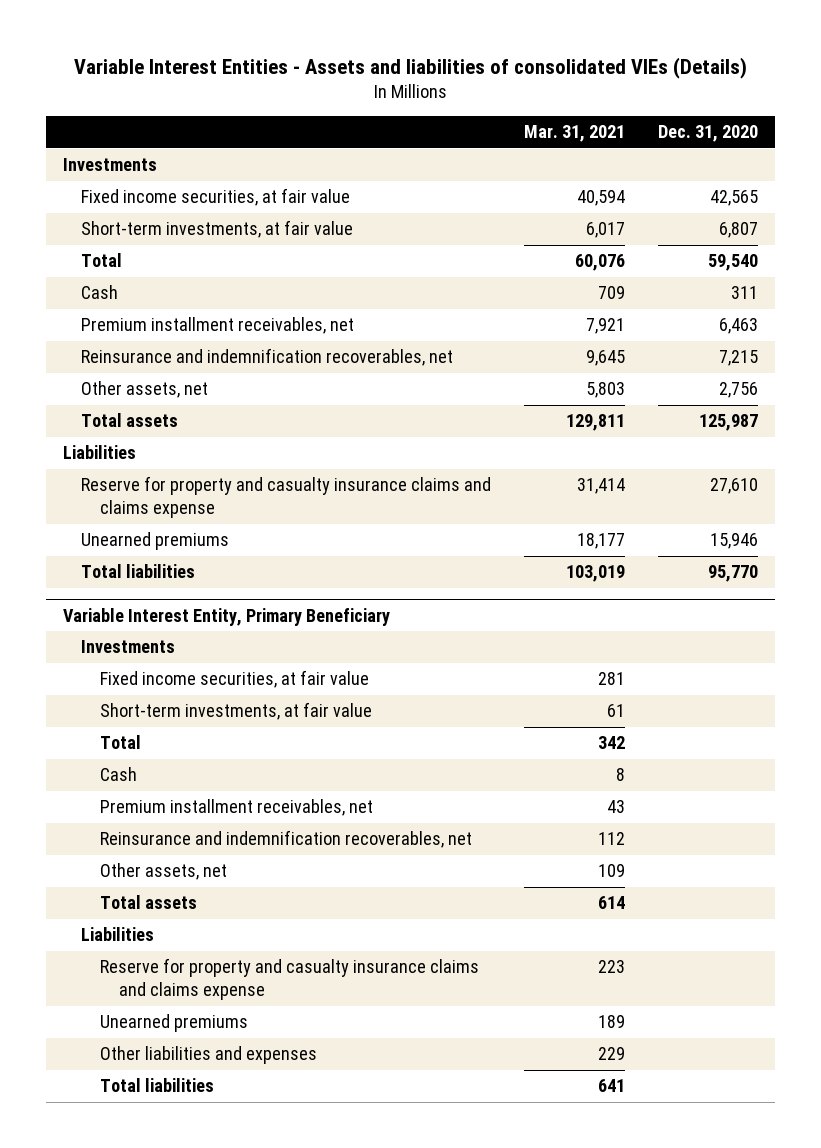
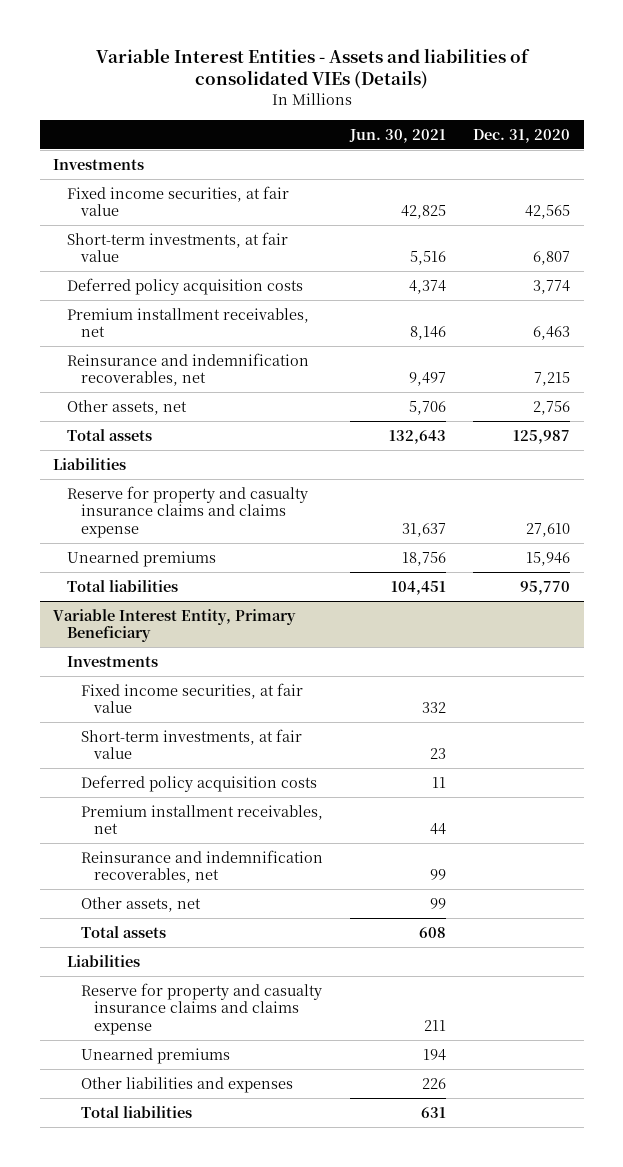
[524,125,626,143] Mar. 31, 2021 -> none
none -> [348,128,446,143] Jun. 30, 2021
[81,253,123,268] Total -> none
[81,285,119,300] Cash -> none
none -> [66,277,303,295] Deferred policy acquisition costs
[100,735,142,750] Total -> none
[100,767,138,782] Cash -> none
none -> [80,774,317,792] Deferred policy acquisition costs

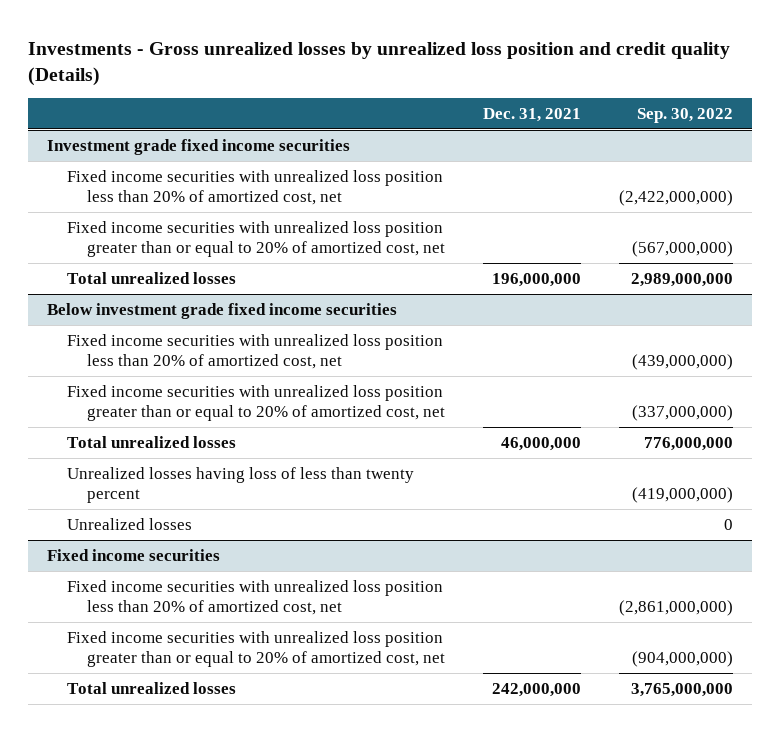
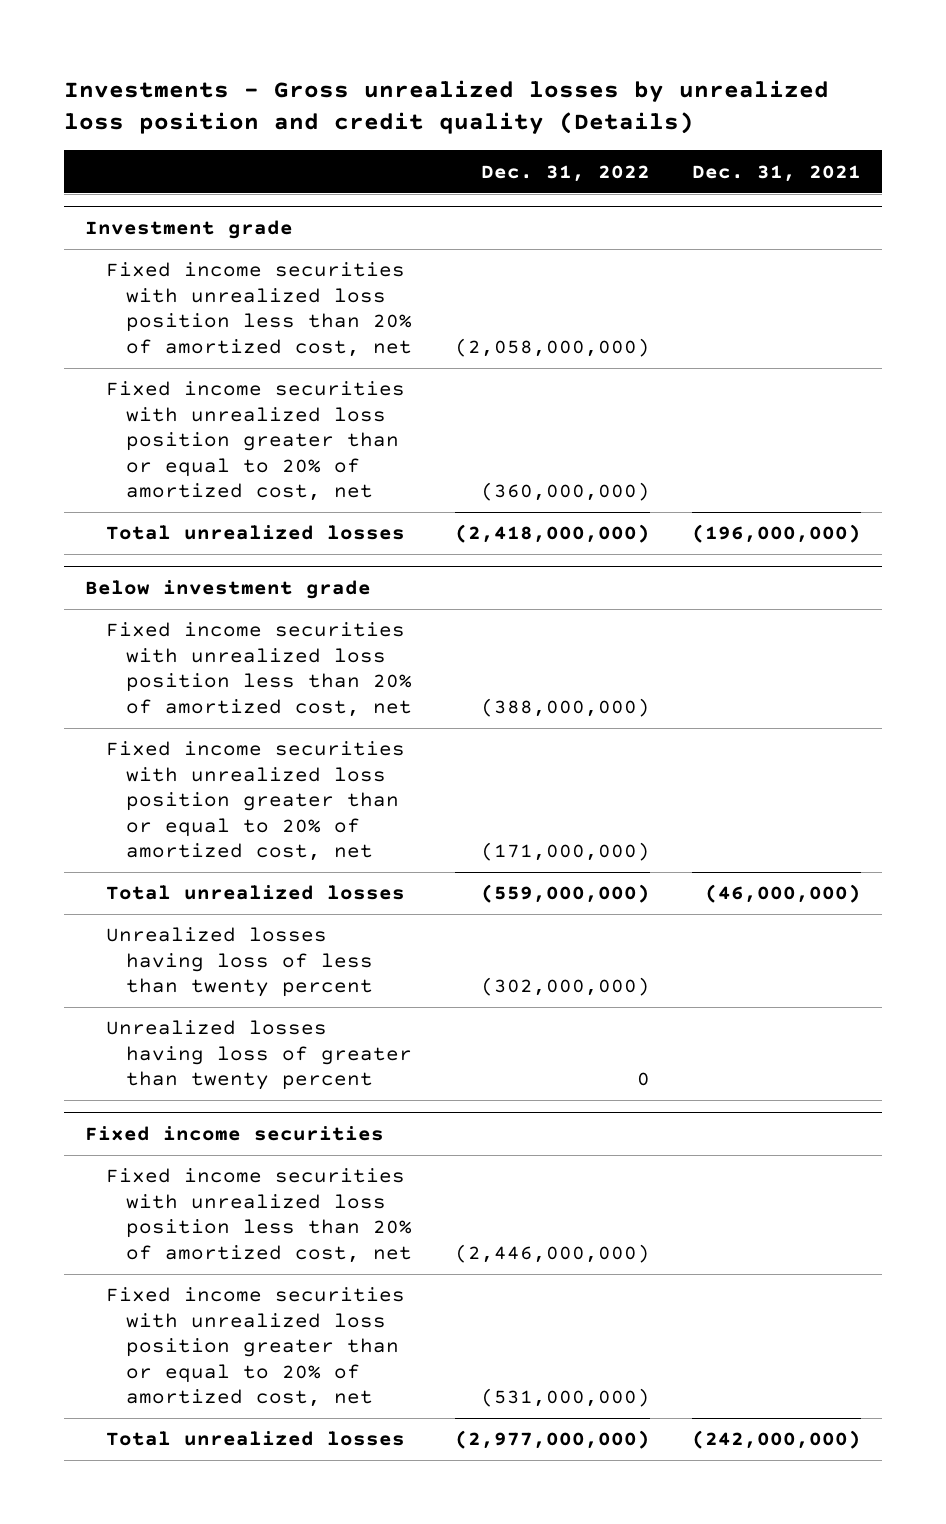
[636,107,733,123] Sep. 30, 2022 -> none
none -> [480,164,650,182] Dec. 31, 2022
[47,139,351,156] Investment grade fixed income securities -> [85,220,294,240] Investment grade
[492,273,582,288] 196,000,000 -> [692,524,862,544] (196,000,000)
[47,303,398,320] Below investment grade fixed income securities -> [85,580,372,600] Below investment grade
[501,437,582,452] 46,000,000 -> [705,884,862,904] (46,000,000)
[67,518,193,531] Unrealized losses -> none
none -> [105,1020,413,1091] Unrealized losses having loss of greater than twenty percent
[492,683,582,698] 242,000,000 -> [692,1430,862,1450] (242,000,000)

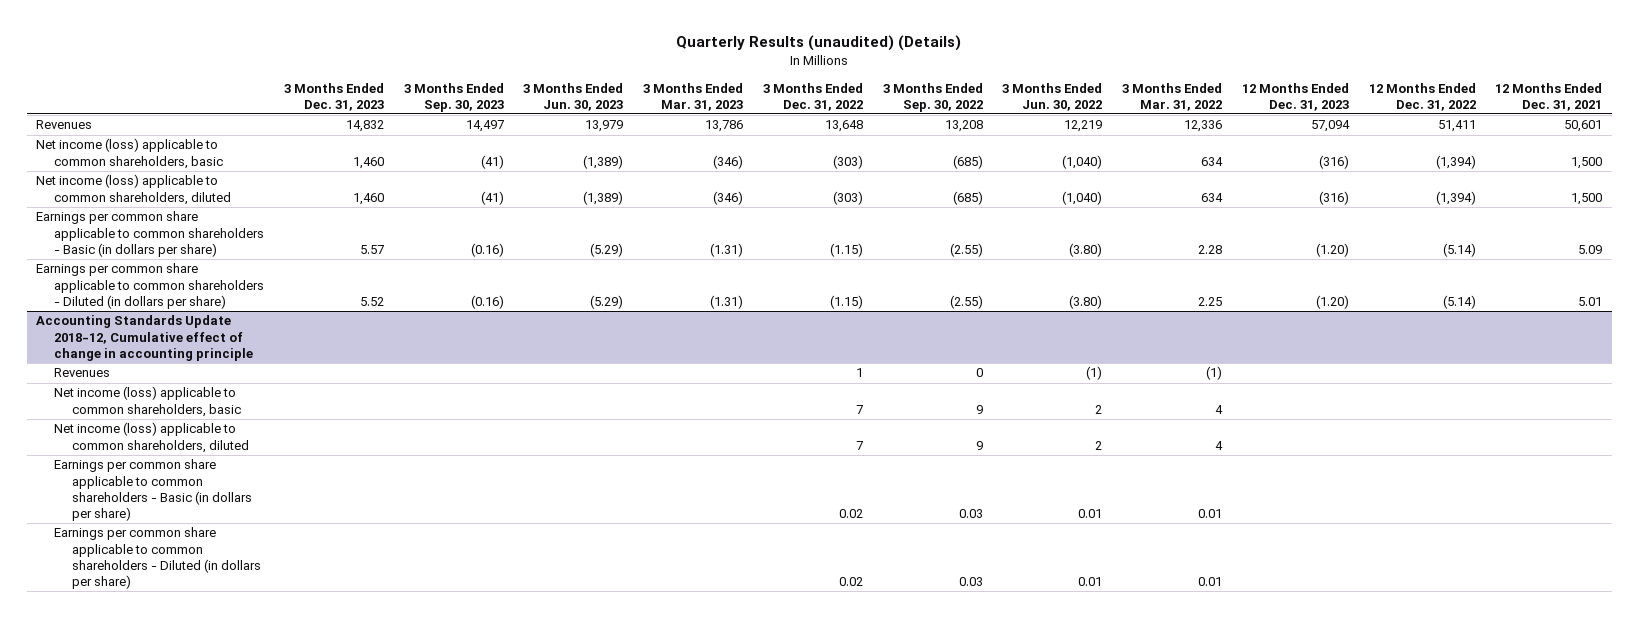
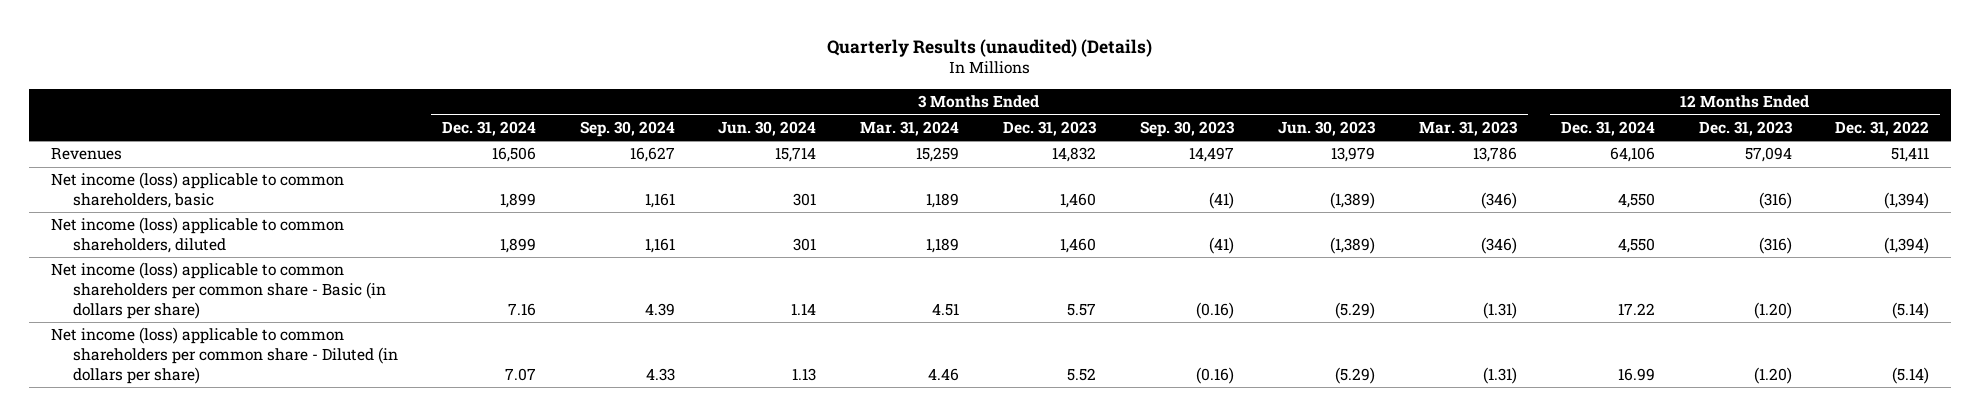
[762,82,863,111] 3 Months Ended Dec. 31, 2022 -> none
[882,82,983,112] 3 Months Ended Sep. 30, 2022 -> none
[1002,82,1103,111] 3 Months Ended Jun. 30, 2022 -> none
[1122,82,1223,111] 3 Months Ended Mar. 31, 2022 -> none
[1495,82,1603,111] 12 Months Ended Dec. 31, 2021 -> none
none -> [441,120,536,136] Dec. 31, 2024
none -> [579,120,675,137] Sep. 30, 2024
none -> [718,120,817,136] Jun. 30, 2024
none -> [860,120,960,136] Mar. 31, 2024
none -> [1560,120,1655,136] Dec. 31, 2024
[36,315,254,361] Accounting Standards Update 2018-12, Cumulative effect of change in accounting principle -> none
[54,368,111,378] Revenues -> none
[54,386,241,417] Net income (loss) applicable to common shareholders, basic -> none
[54,422,249,453] Net income (loss) applicable to common shareholders, diluted -> none
[54,459,252,522] Earnings per common share applicable to common shareholders - Basic (in dollars per share) -> none
[54,527,261,590] Earnings per common share applicable to common shareholders - Diluted (in dollars per share) -> none
[36,211,265,257] Earnings per common share applicable to common shareholders - Basic (in dollars per share) -> [50,262,386,319] Net income (loss) applicable to common shareholders per common share - Basic (in dollars per share)
[36,263,265,309] Earnings per common share applicable to common shareholders - Diluted (in dollars per share) -> [50,327,398,384] Net income (loss) applicable to common shareholders per common share - Diluted (in dollars per share)

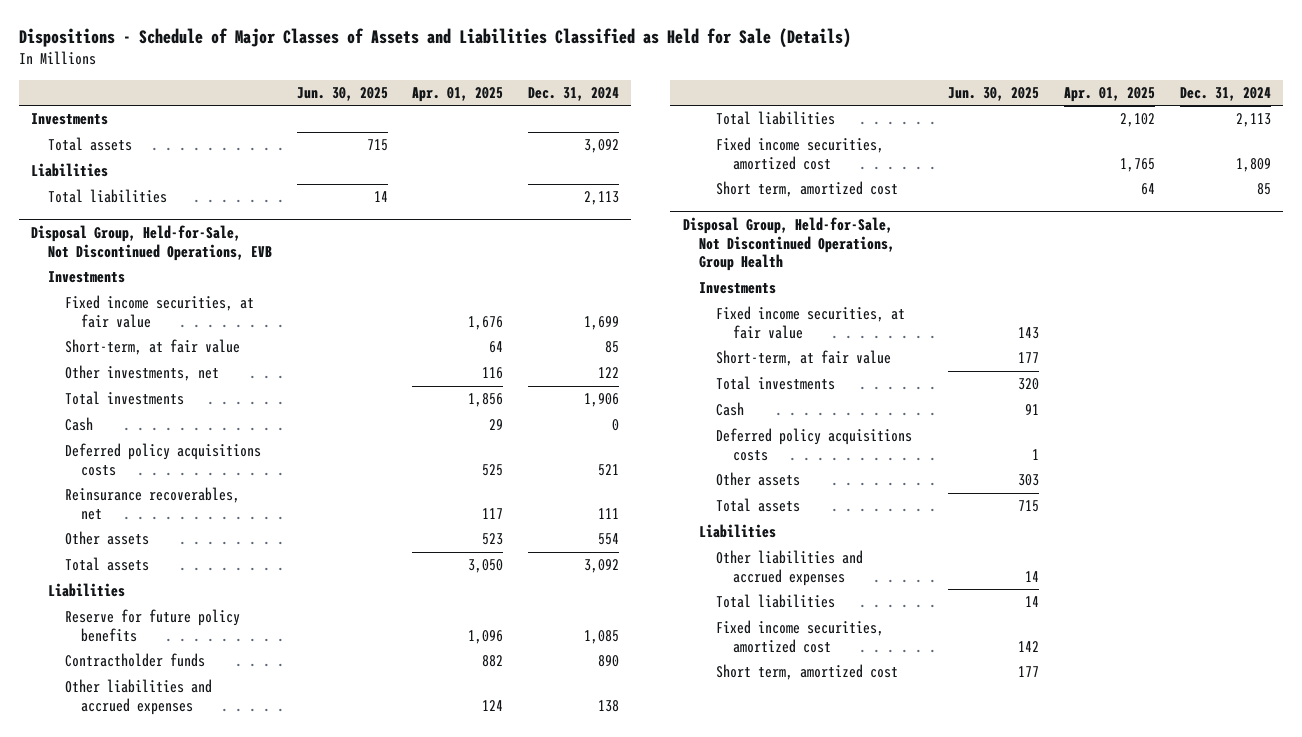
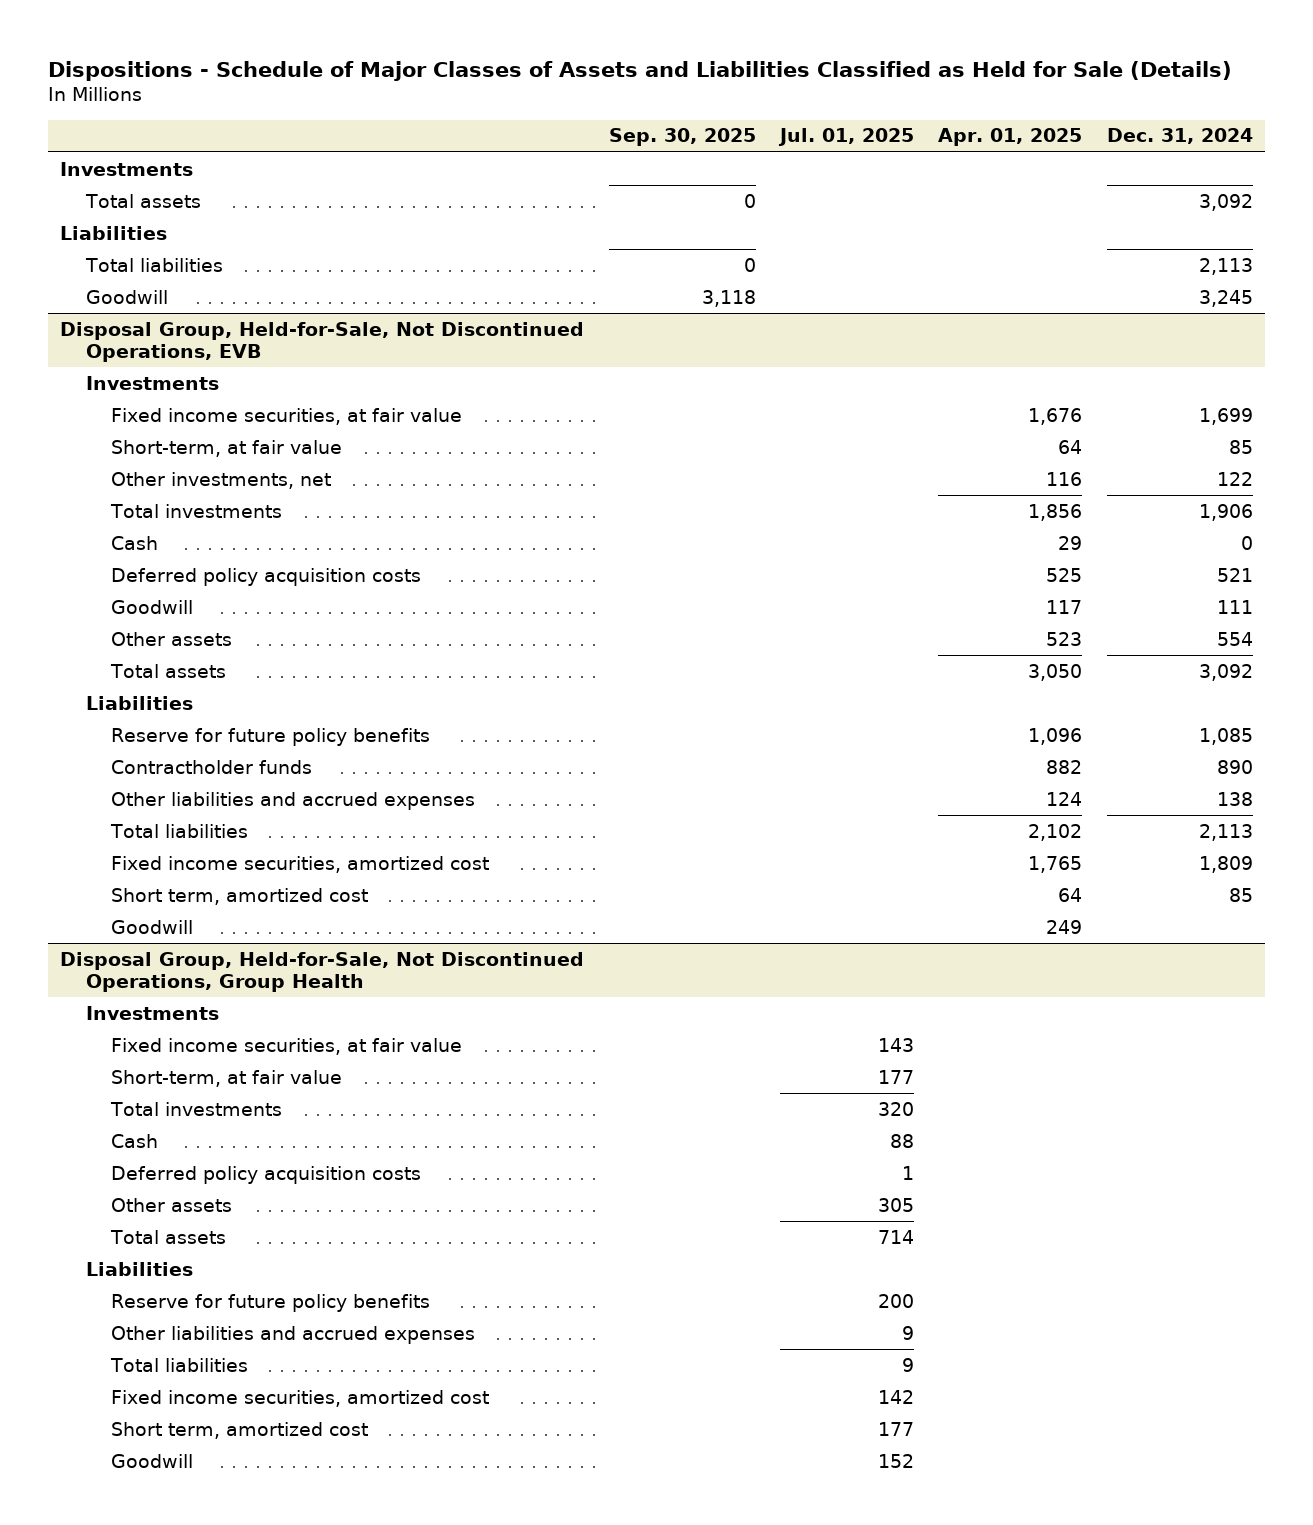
[296,87,388,102] Jun. 30, 2025 -> none
none -> [608,128,756,147] Sep. 30, 2025
none -> [778,128,915,147] Jul. 01, 2025
none -> [85,289,168,304] Goodwill
[64,443,261,477] Deferred policy acquisitions costs -> [110,567,421,586] Deferred policy acquisition costs
[64,487,240,521] Reinsurance recoverables, net -> [110,599,193,614] Goodwill
none -> [110,919,193,934] Goodwill
[716,428,913,462] Deferred policy acquisitions costs -> [110,1165,421,1184] Deferred policy acquisition costs
none -> [110,1293,430,1312] Reserve for future policy benefits
none -> [110,1453,193,1468] Goodwill

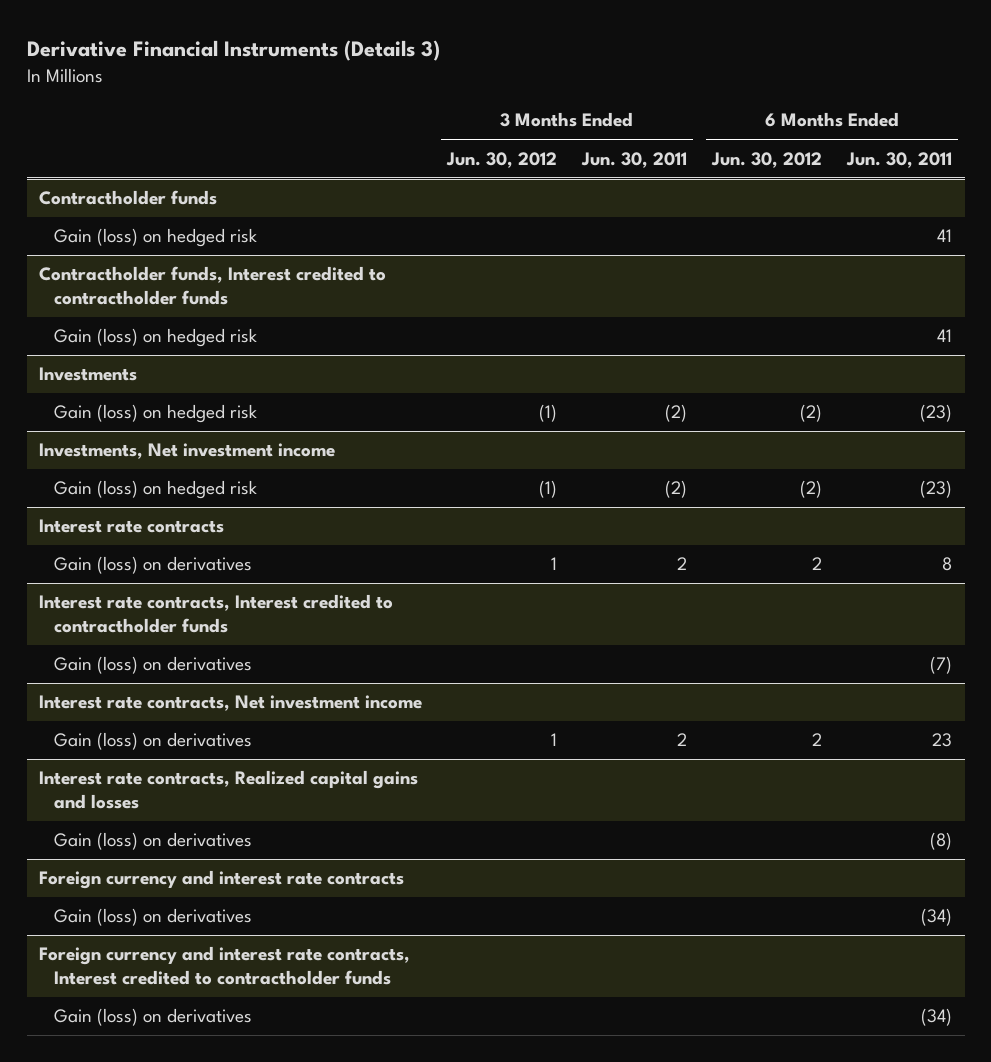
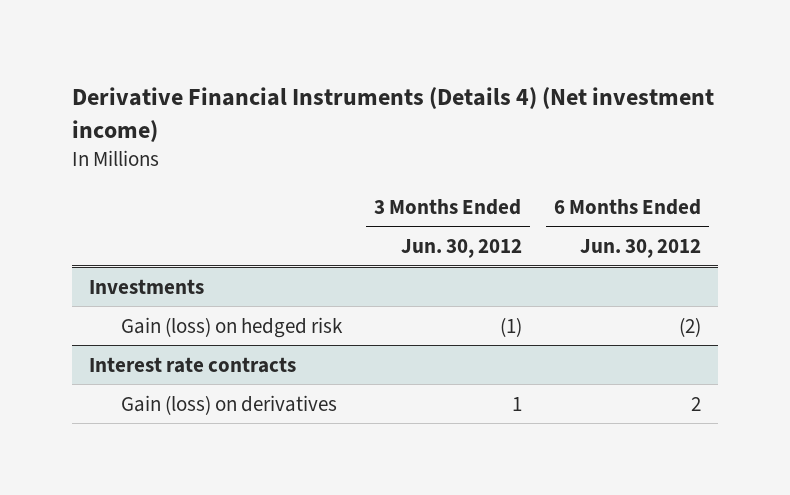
[26,40,440,62] Derivative Financial Instruments (Details 3) -> [72,87,715,142] Derivative Financial Instruments (Details 4) (Net investment income)
[581,151,688,168] Jun. 30, 2011 -> none
[846,151,953,168] Jun. 30, 2011 -> none
[39,190,218,206] Contractholder funds -> none
[53,228,257,248] Gain (loss) on hedged risk -> none
[39,266,387,306] Contractholder funds, Interest credited to contractholder funds -> none
[53,328,257,348] Gain (loss) on hedged risk -> none
[39,443,336,460] Investments, Net investment income -> none
[53,480,257,500] Gain (loss) on hedged risk -> none
[39,594,394,634] Interest rate contracts, Interest credited to contractholder funds -> none
[53,656,252,675] Gain (loss) on derivatives -> none
[39,695,423,712] Interest rate contracts, Net investment income -> none
[53,732,252,751] Gain (loss) on derivatives -> none
[39,770,419,810] Interest rate contracts, Realized capital gains and losses -> none
[53,832,252,851] Gain (loss) on derivatives -> none
[39,870,405,890] Foreign currency and interest rate contracts -> none
[53,908,252,927] Gain (loss) on derivatives -> none
[39,946,411,986] Foreign currency and interest rate contracts, Interest credited to contractholder funds -> none
[53,1008,252,1027] Gain (loss) on derivatives -> none

